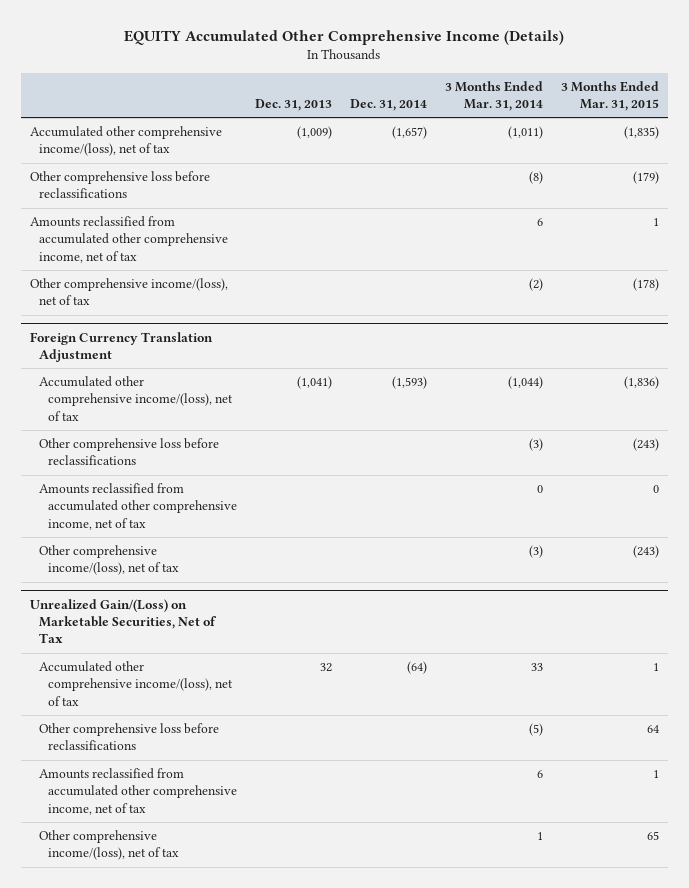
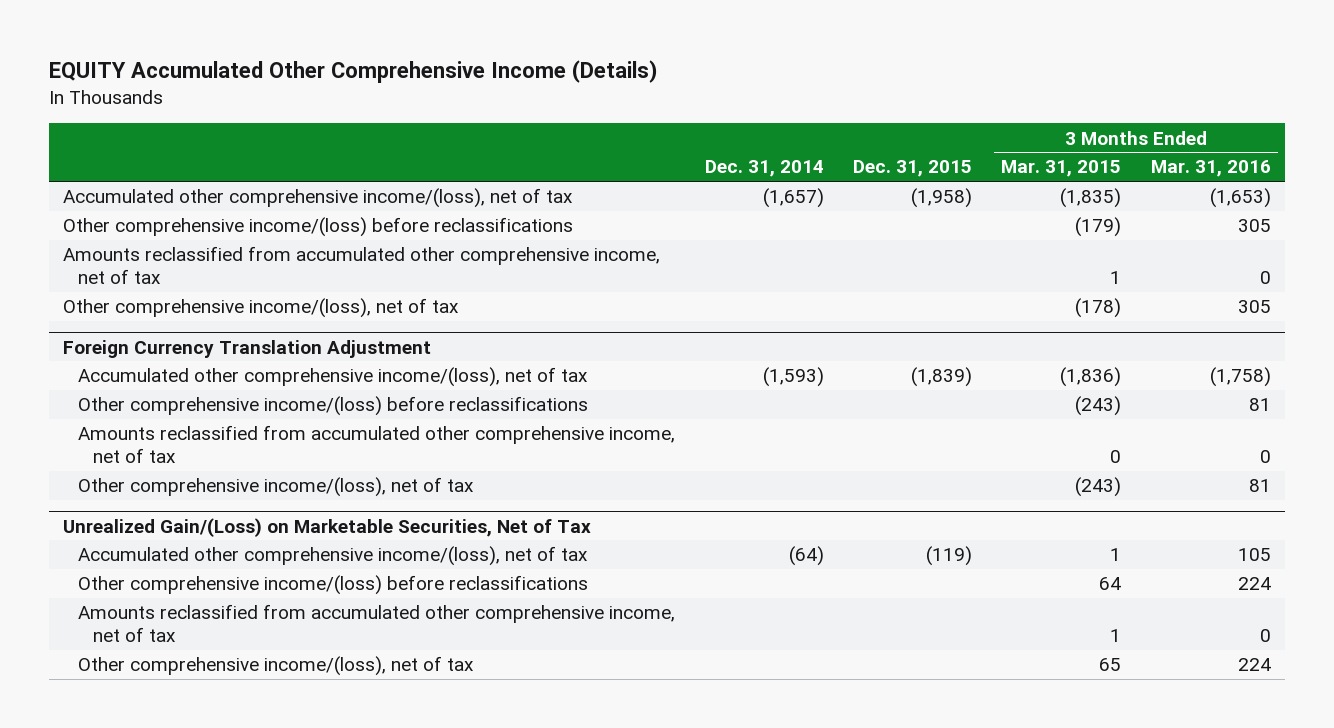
[255,98,333,111] Dec. 31, 2013 -> none
[445,80,544,111] 3 Months Ended Mar. 31, 2014 -> none
none -> [853,160,973,178] Dec. 31, 2015
none -> [1150,160,1271,178] Mar. 31, 2016
[29,171,210,199] Other comprehensive loss before reclassifications -> [63,217,574,238] Other comprehensive income/(loss) before reclassifications
[39,438,220,466] Other comprehensive loss before reclassifications -> [78,396,589,417] Other comprehensive income/(loss) before reclassifications
[39,723,220,751] Other comprehensive loss before reclassifications -> [78,575,589,596] Other comprehensive income/(loss) before reclassifications

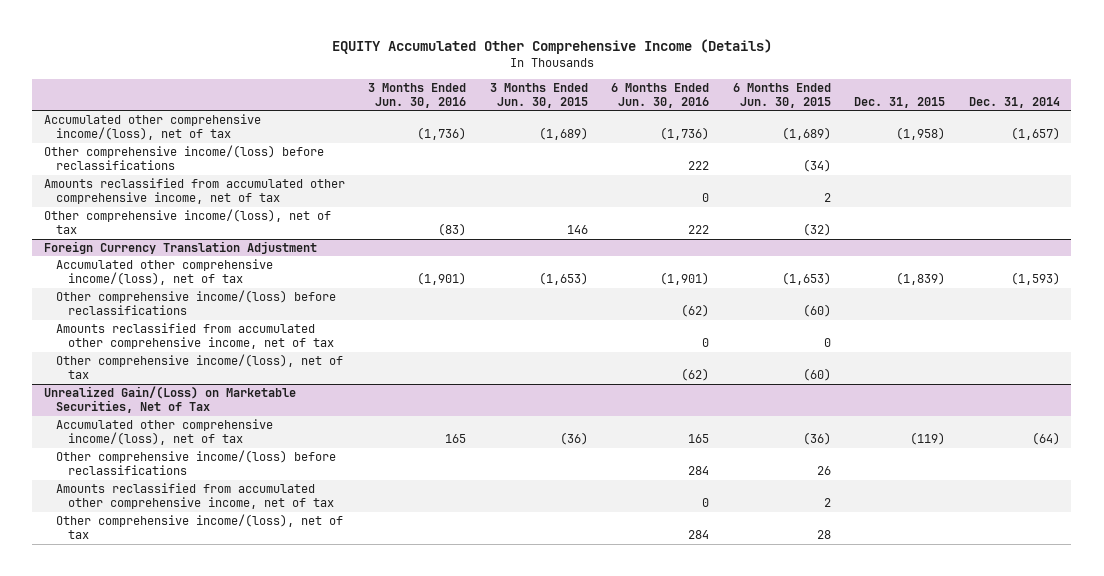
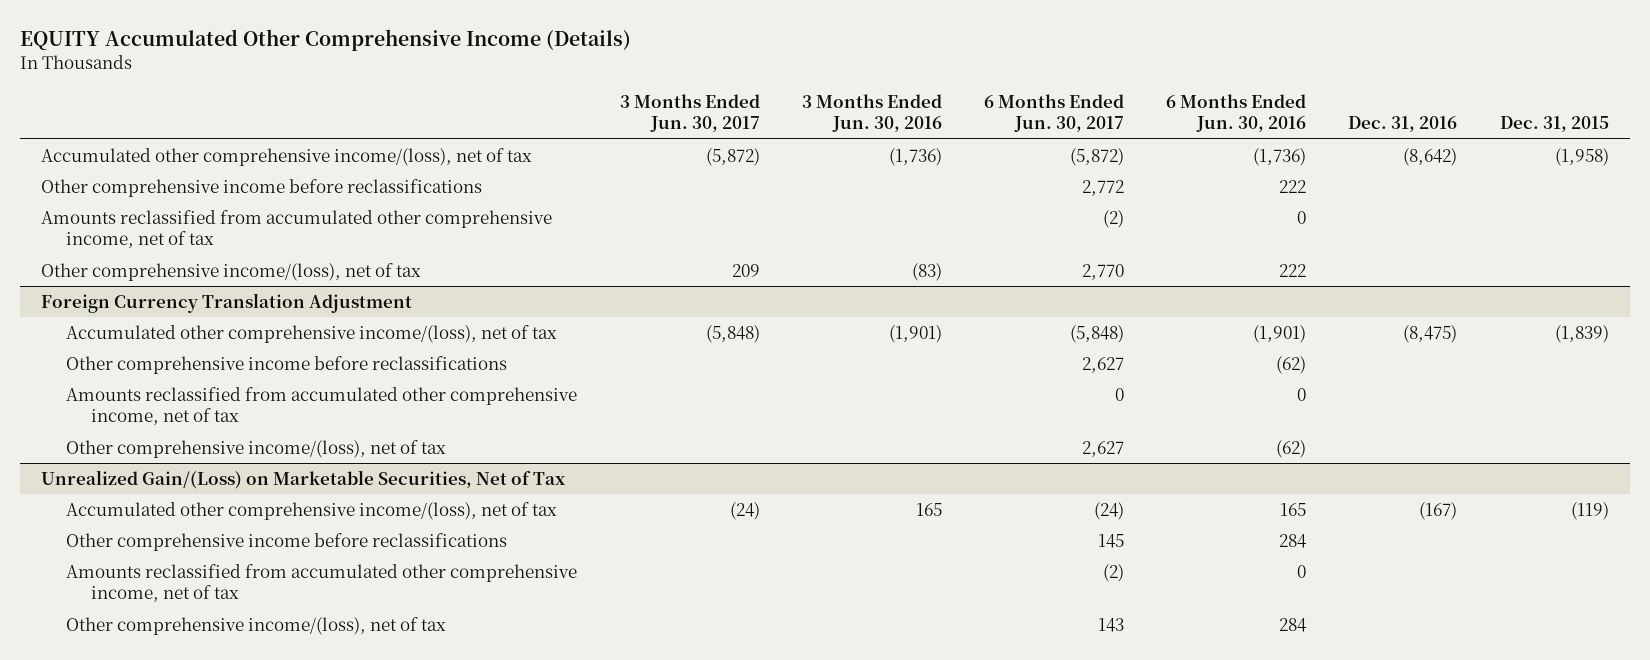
[489,82,588,108] 3 Months Ended Jun. 30, 2015 -> none
[732,82,831,108] 6 Months Ended Jun. 30, 2015 -> none
[968,96,1060,108] Dec. 31, 2014 -> none
none -> [619,93,760,133] 3 Months Ended Jun. 30, 2017
none -> [983,93,1124,133] 6 Months Ended Jun. 30, 2017
none -> [1348,116,1458,133] Dec. 31, 2016
[44,144,325,171] Other comprehensive income/(loss) before reclassifications -> [41,178,483,197] Other comprehensive income before reclassifications
[56,289,337,316] Other comprehensive income/(loss) before reclassifications -> [66,355,508,374] Other comprehensive income before reclassifications
[56,449,337,476] Other comprehensive income/(loss) before reclassifications -> [66,532,508,551] Other comprehensive income before reclassifications

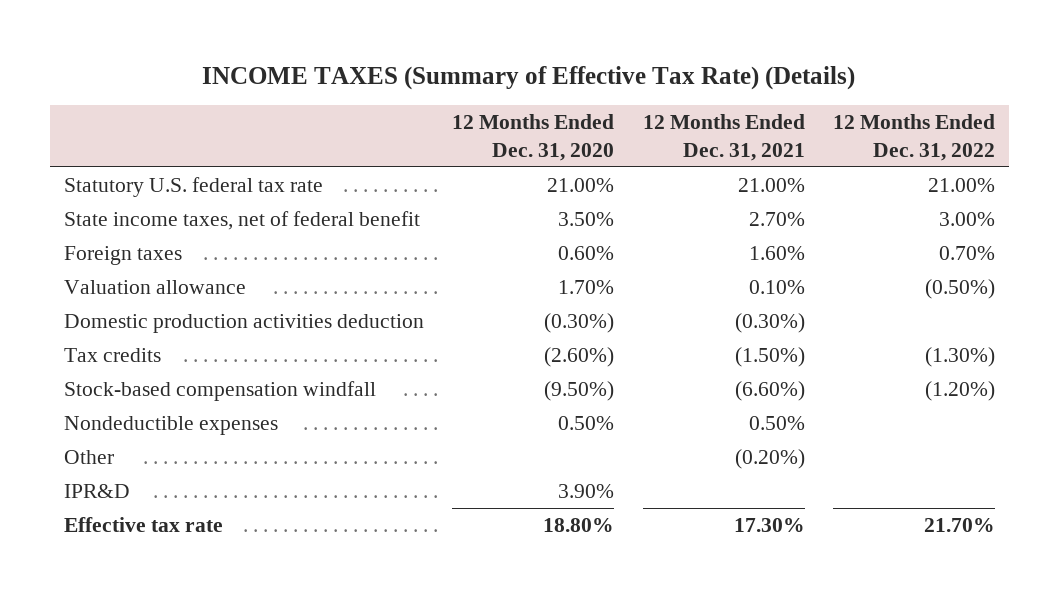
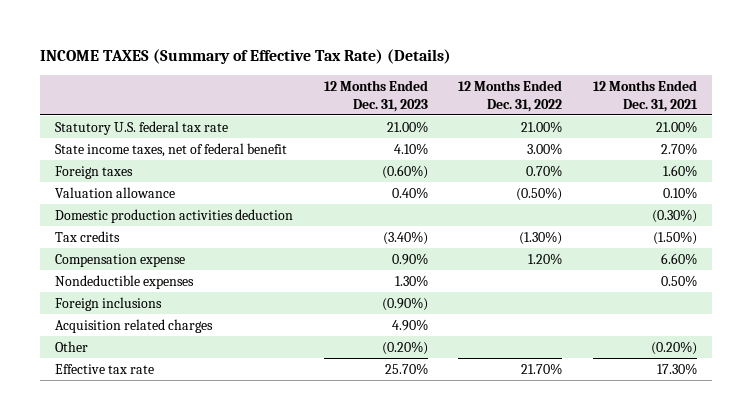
[452,114,615,161] 12 Months Ended Dec. 31, 2020 -> none
none -> [323,79,428,112] 12 Months Ended Dec. 31, 2023
[64,380,377,401] Stock-based compensation windfall -> [55,253,186,267] Compensation expense
[734,380,805,401] (6.60%) -> [660,252,697,265] 6.60%
[924,380,995,401] (1.20%) -> [528,252,563,265] 1.20%
none -> [55,296,163,311] Foreign inclusions
none -> [55,318,214,333] Acquisition related charges
[64,483,131,498] IPR&D -> none

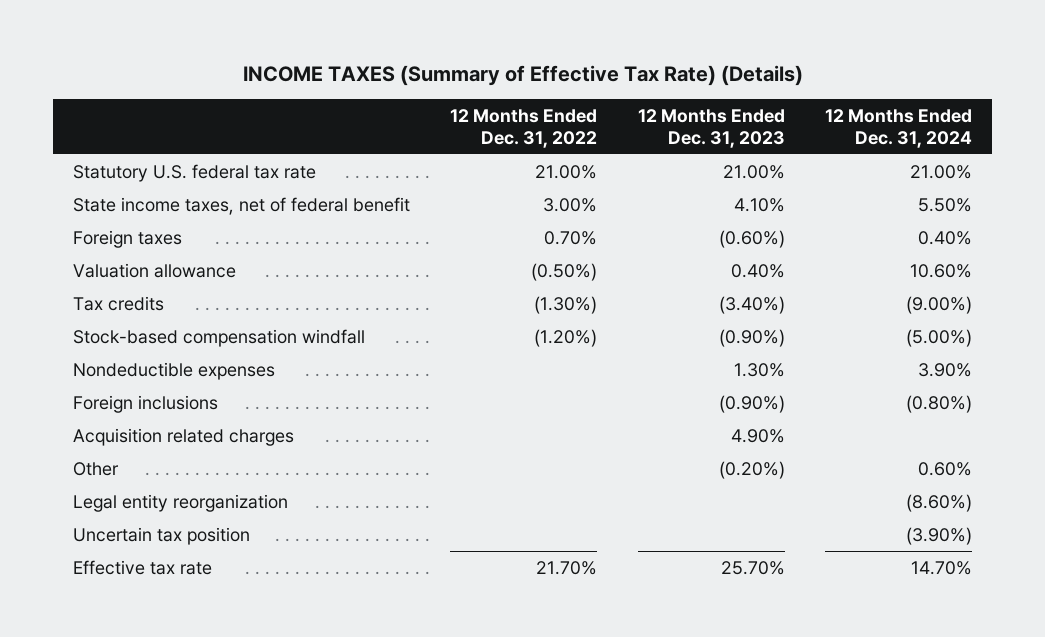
[592,79,698,112] 12 Months Ended Dec. 31, 2021 -> none
none -> [825,108,973,148] 12 Months Ended Dec. 31, 2024
[55,208,294,223] Domestic production activities deduction -> none
[55,253,186,267] Compensation expense -> [72,328,365,347] Stock-based compensation windfall
[391,252,428,265] 0.90% -> [718,328,785,347] (0.90%)
[528,252,563,265] 1.20% -> [534,328,598,347] (1.20%)
none -> [72,493,288,512] Legal entity reorganization
none -> [72,526,250,545] Uncertain tax position

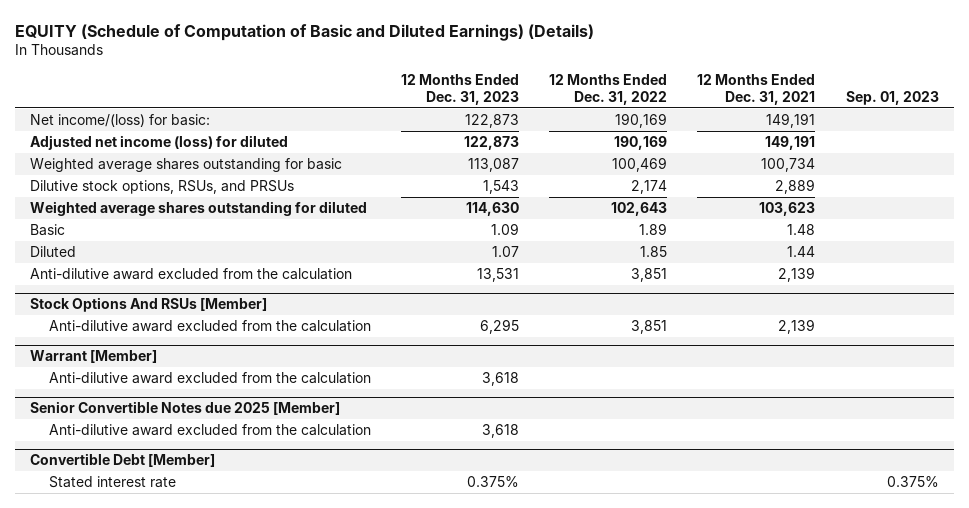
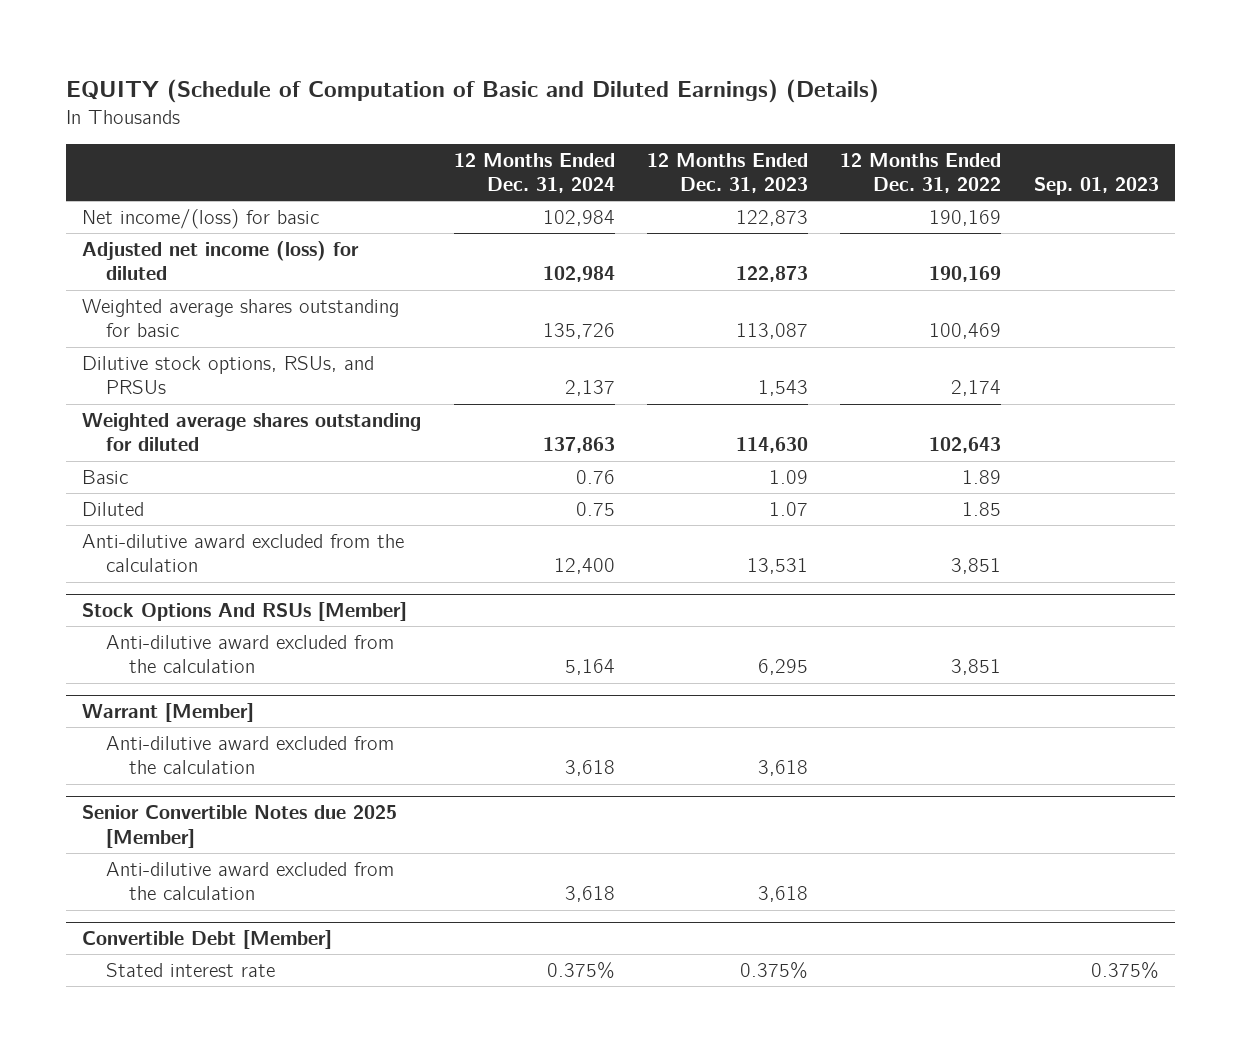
[697,74,816,106] 12 Months Ended Dec. 31, 2021 -> none
none -> [453,152,615,194] 12 Months Ended Dec. 31, 2024
[29,114,210,128] Net income/(loss) for basic: -> [82,208,320,229] Net income/(loss) for basic

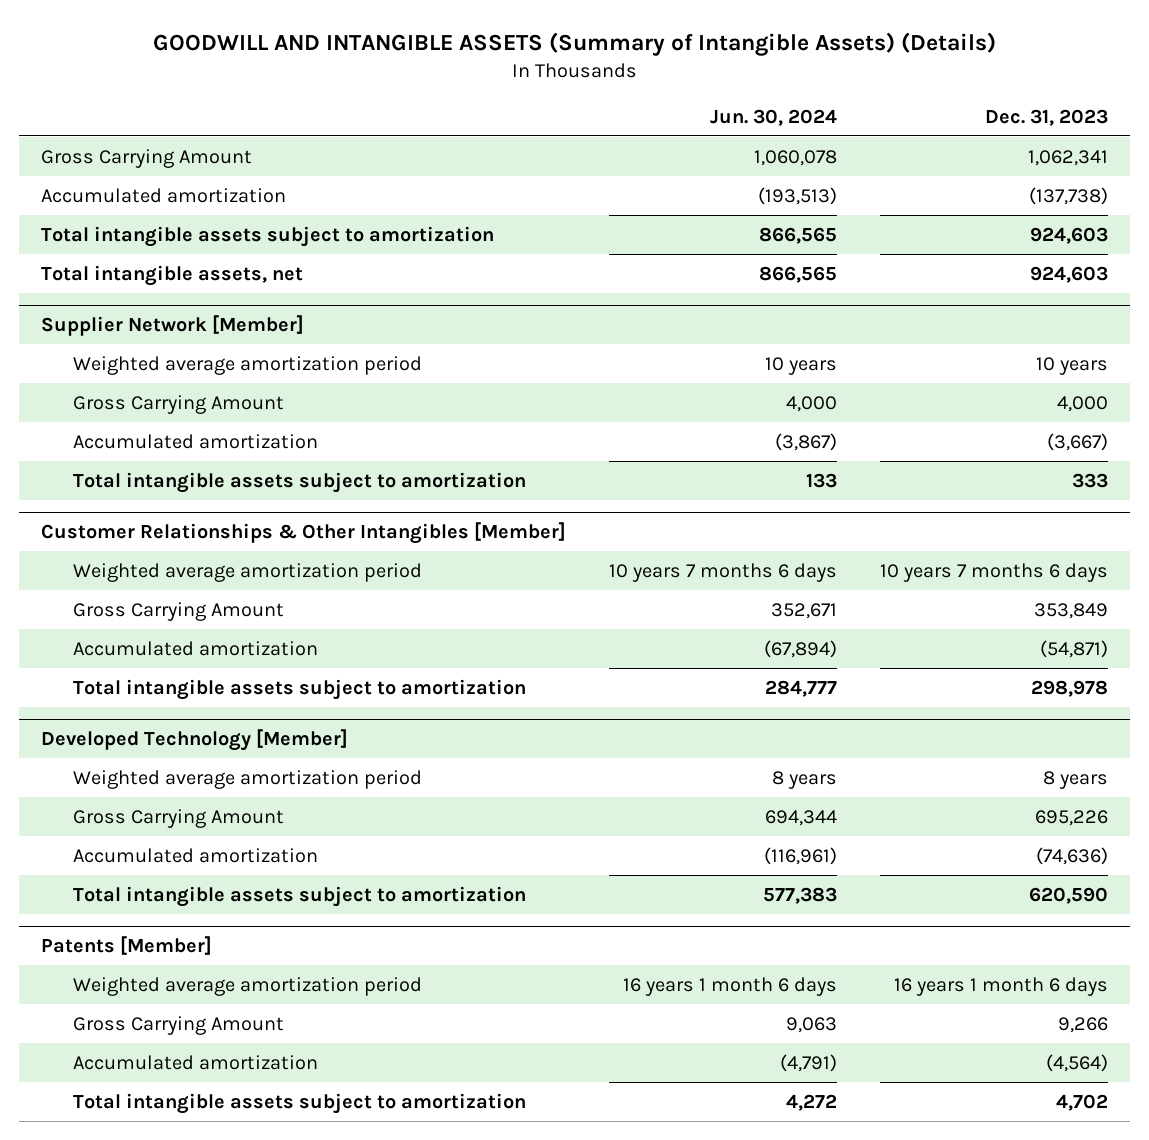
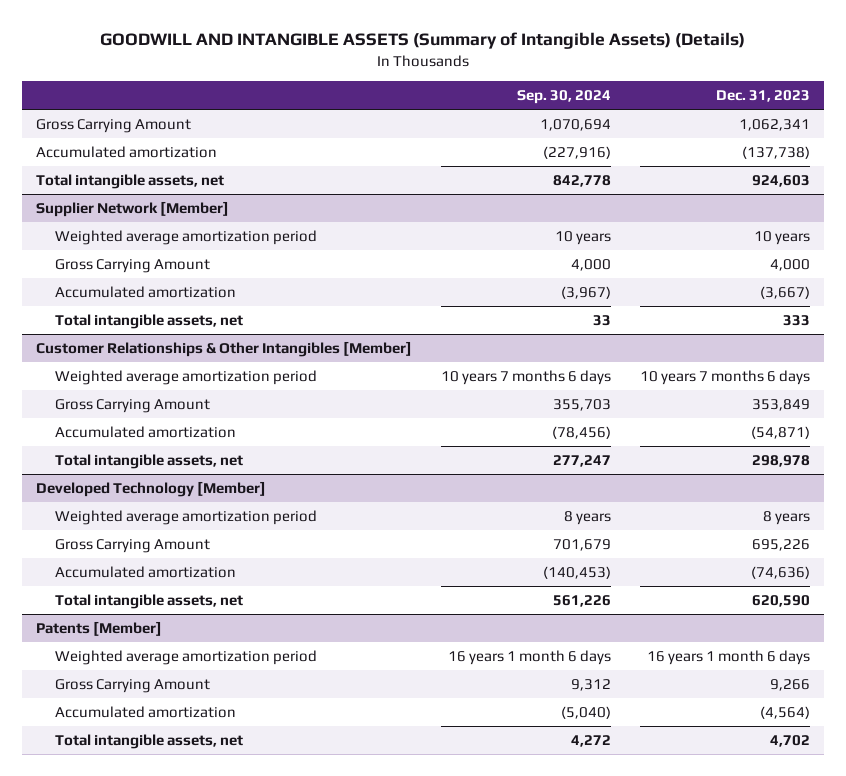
[710,109,838,127] Jun. 30, 2024 -> none
none -> [516,89,611,104] Sep. 30, 2024
[40,225,494,247] Total intangible assets subject to amortization -> none
[72,471,526,493] Total intangible assets subject to amortization -> [55,314,244,330] Total intangible assets, net
[72,678,526,700] Total intangible assets subject to amortization -> [55,454,244,470] Total intangible assets, net
[72,885,526,907] Total intangible assets subject to amortization -> [55,594,244,610] Total intangible assets, net
[72,1092,526,1114] Total intangible assets subject to amortization -> [55,734,244,750] Total intangible assets, net

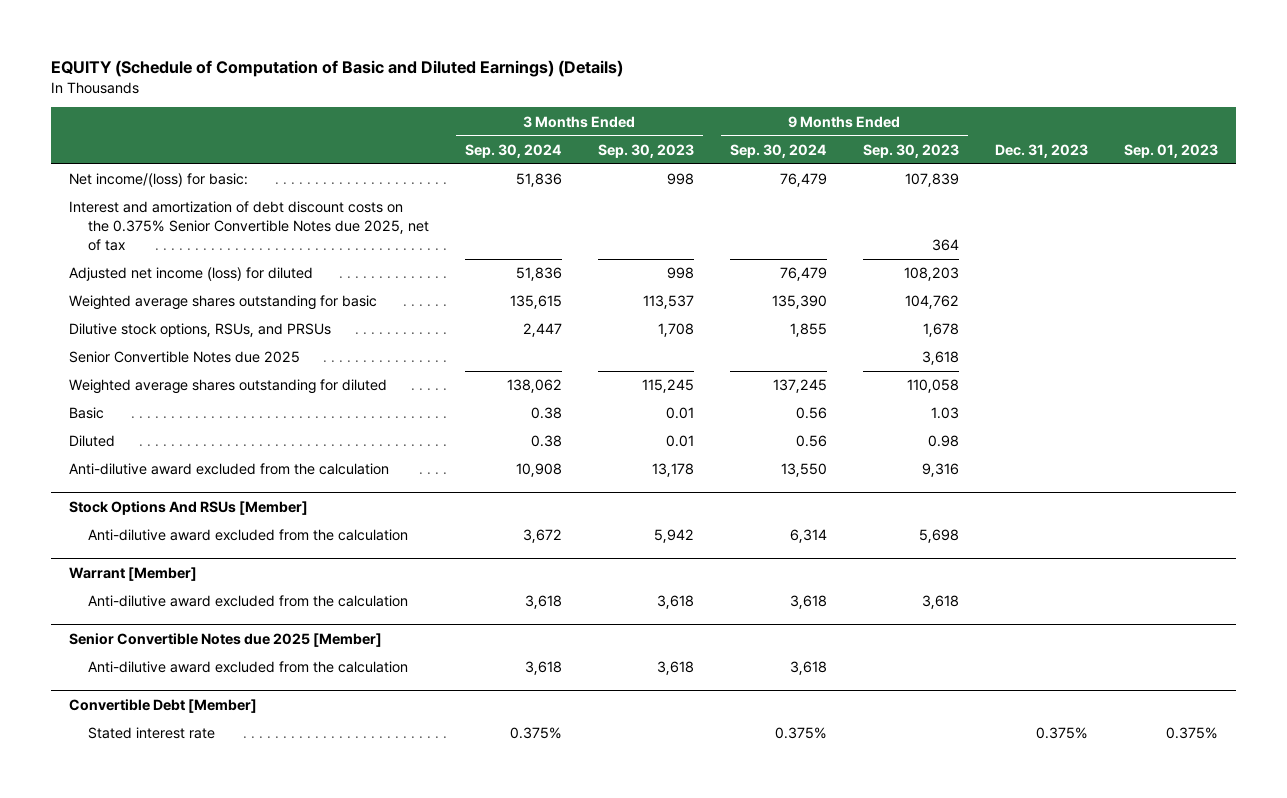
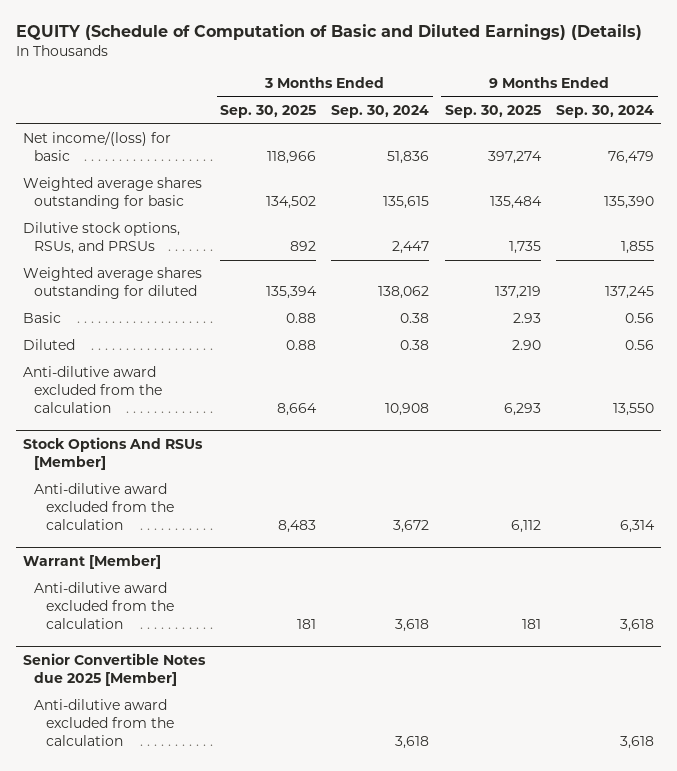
[597,143,694,158] Sep. 30, 2023 -> none
[862,143,959,158] Sep. 30, 2023 -> none
[995,143,1089,158] Dec. 31, 2023 -> none
[1124,143,1219,158] Sep. 01, 2023 -> none
none -> [220,105,317,119] Sep. 30, 2025
none -> [444,105,541,119] Sep. 30, 2025
[68,201,429,251] Interest and amortization of debt discount costs on the 0.375% Senior Convertible Notes due 2025, net of tax -> none
[68,267,313,282] Adjusted net income (loss) for diluted -> none
[68,173,248,188] Net income/(loss) for basic: -> [23,131,172,162] Net income/(loss) for basic
[68,351,300,364] Senior Convertible Notes due 2025 -> none
[68,698,257,713] Convertible Debt [Member] -> none
[87,727,215,740] Stated interest rate -> none

